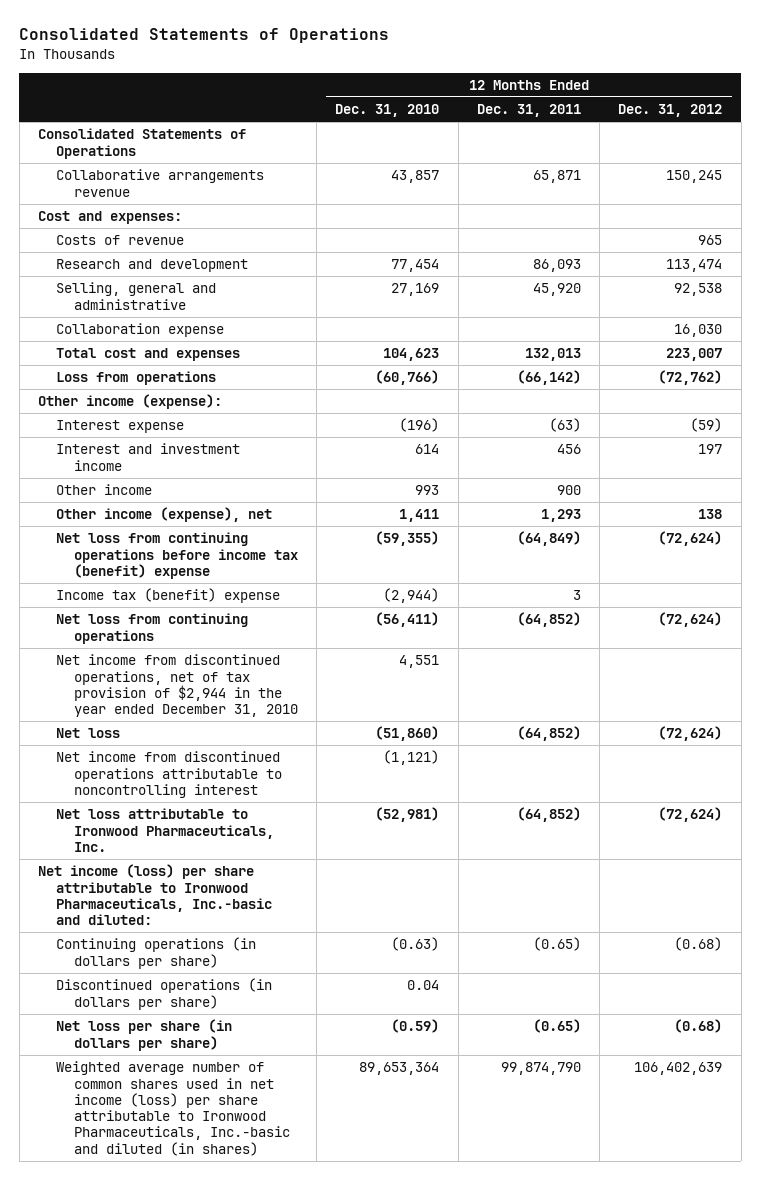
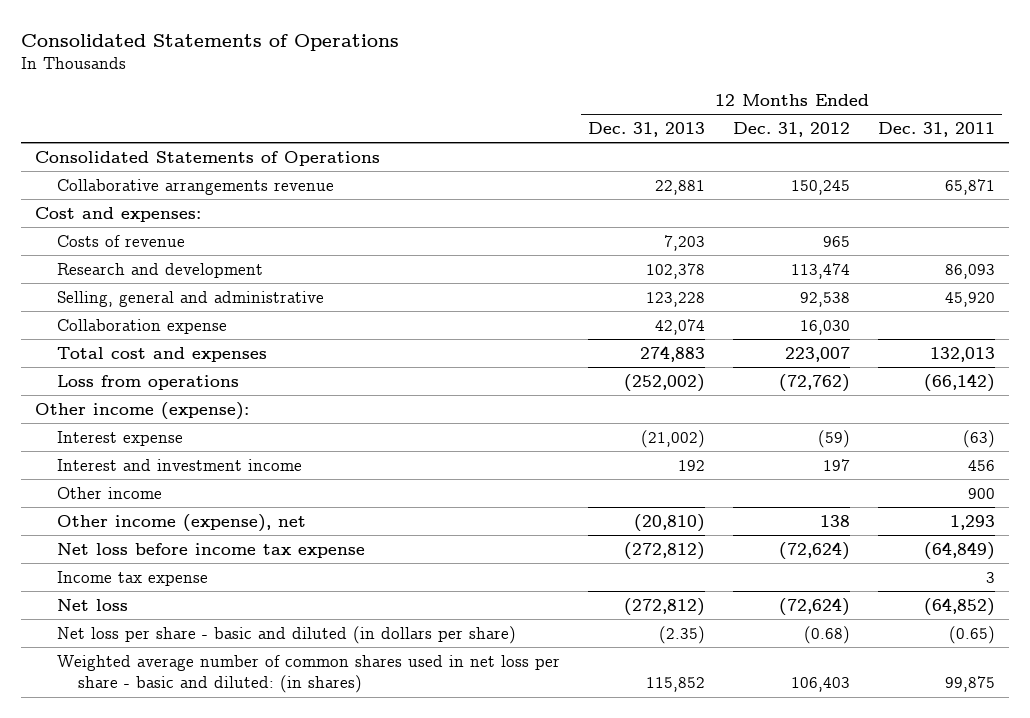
[335,104,440,118] Dec. 31, 2010 -> none
none -> [587,121,705,137] Dec. 31, 2013
[55,613,248,644] Net loss from continuing operations -> none
[55,654,298,718] Net income from discontinued operations, net of tax provision of $2,944 in the year ended December 31, 2010 -> none
[55,532,298,579] Net loss from continuing operations before income tax (benefit) expense -> [56,542,365,558] Net loss before income tax expense
[55,588,280,604] Income tax (benefit) expense -> [56,570,208,586] Income tax expense
[55,751,282,798] Net income from discontinued operations attributable to noncontrolling interest -> none
[55,808,274,852] Net loss attributable to Ironwood Pharmaceuticals, Inc. -> none
[37,864,272,926] Net income (loss) per share attributable to Ironwood Pharmaceuticals, Inc.-basic and diluted: -> none
[55,937,256,969] Continuing operations (in dollars per share) -> none
[55,978,272,1010] Discontinued operations (in dollars per share) -> none
[55,1019,232,1051] Net loss per share (in dollars per share) -> [56,625,516,644] Net loss per share - basic and diluted (in dollars per share)
[55,1061,290,1156] Weighted average number of common shares used in net income (loss) per share attributable to Ironwood Pharmaceuticals, Inc.-basic and diluted (in shares) -> [56,654,560,694] Weighted average number of common shares used in net loss per share - basic and diluted: (in shares)
[500,1062,581,1076] 99,874,790 -> [945,676,996,693] 99,875
[634,1062,723,1076] 106,402,639 -> [791,677,851,693] 106,403

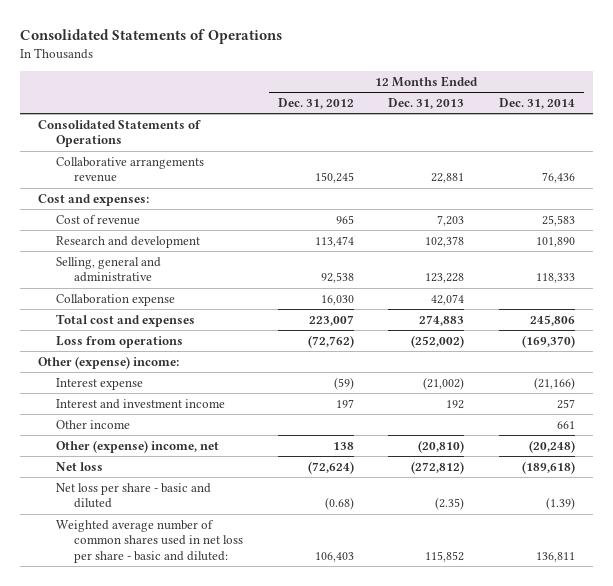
[878,121,996,137] Dec. 31, 2011 -> none
none -> [499,97,576,109] Dec. 31, 2014
[56,234,185,247] Costs of revenue -> [55,214,140,225] Cost of revenue
[34,401,249,420] Other income (expense): -> [37,355,179,369] Other (expense) income:
[56,542,365,558] Net loss before income tax expense -> none
[56,570,208,586] Income tax expense -> none
[56,513,306,532] Other income (expense), net -> [55,439,219,453] Other (expense) income, net
[56,625,516,644] Net loss per share - basic and diluted (in dollars per share) -> [55,482,211,509] Net loss per share - basic and diluted
[56,654,560,694] Weighted average number of common shares used in net loss per share - basic and diluted: (in shares) -> [55,519,243,563] Weighted average number of common shares used in net loss per share - basic and diluted:

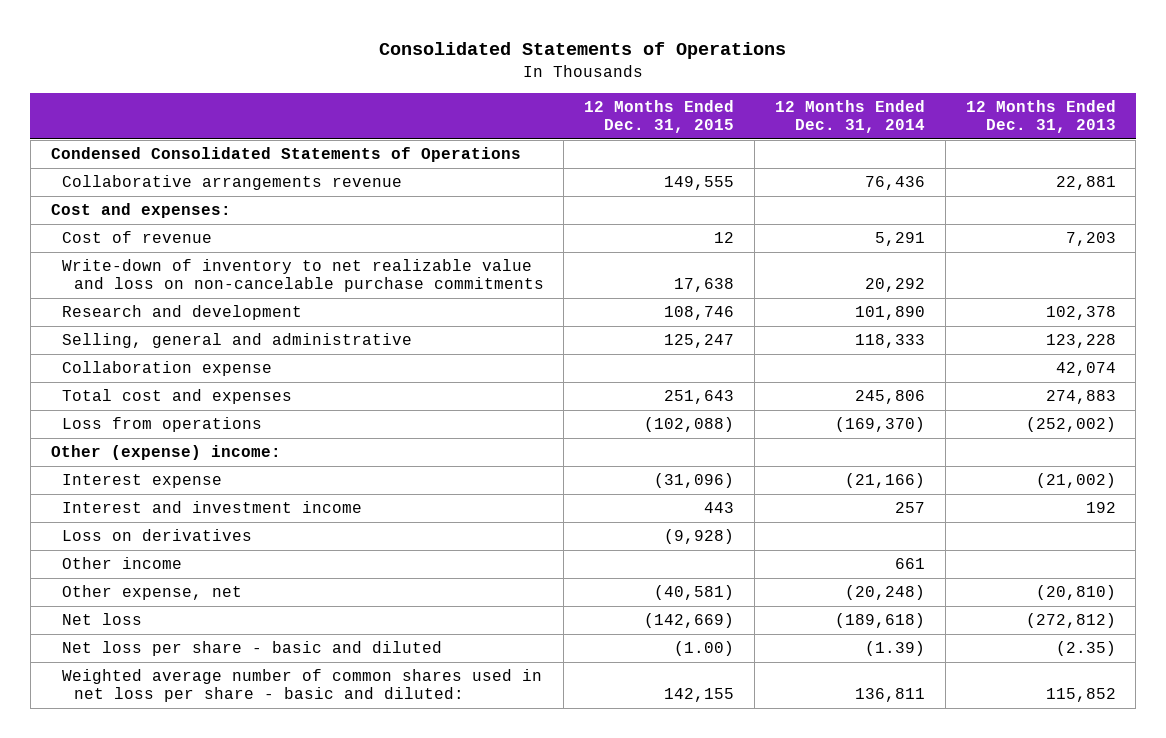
[277,97,354,109] Dec. 31, 2012 -> none
none -> [584,99,735,134] 12 Months Ended Dec. 31, 2015
[37,119,201,148] Consolidated Statements of Operations -> [50,147,521,163] Condensed Consolidated Statements of Operations
[542,214,576,226] 25,583 -> [874,232,925,247] 5,291
none -> [62,259,544,293] Write-down of inventory to net realizable value and loss on non-cancelable purchase commitments
none -> [62,529,253,542] Loss on derivatives
[55,439,219,453] Other (expense) income, net -> [62,585,243,601] Other expense, net

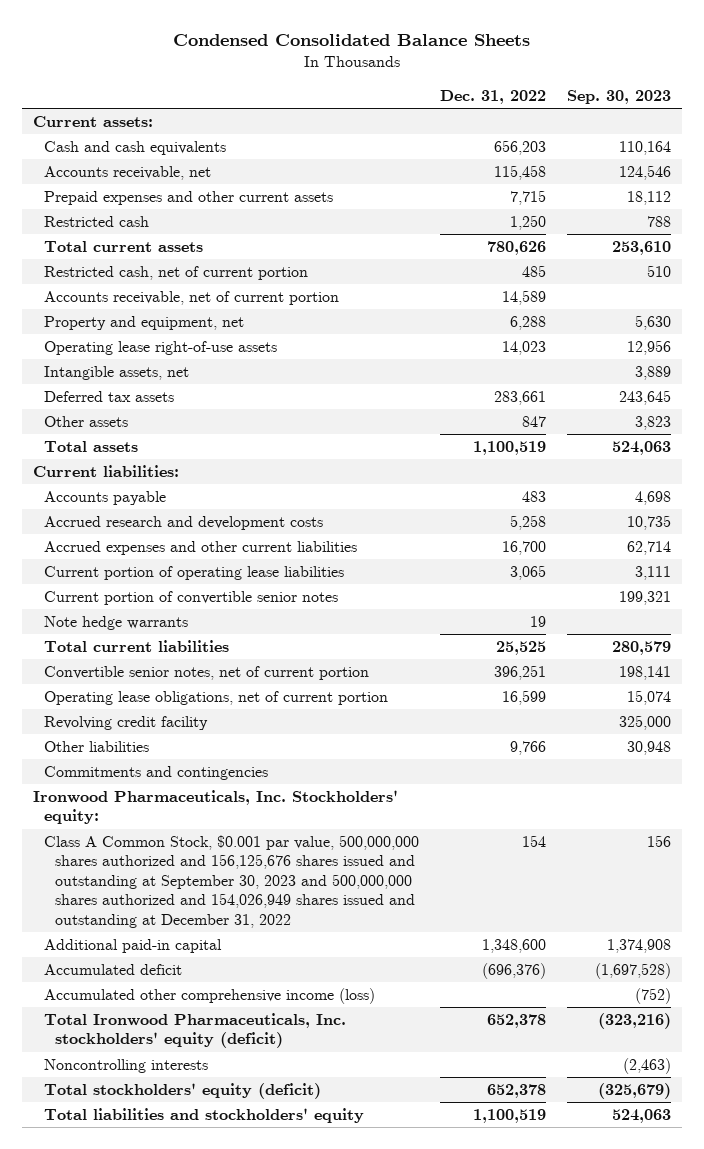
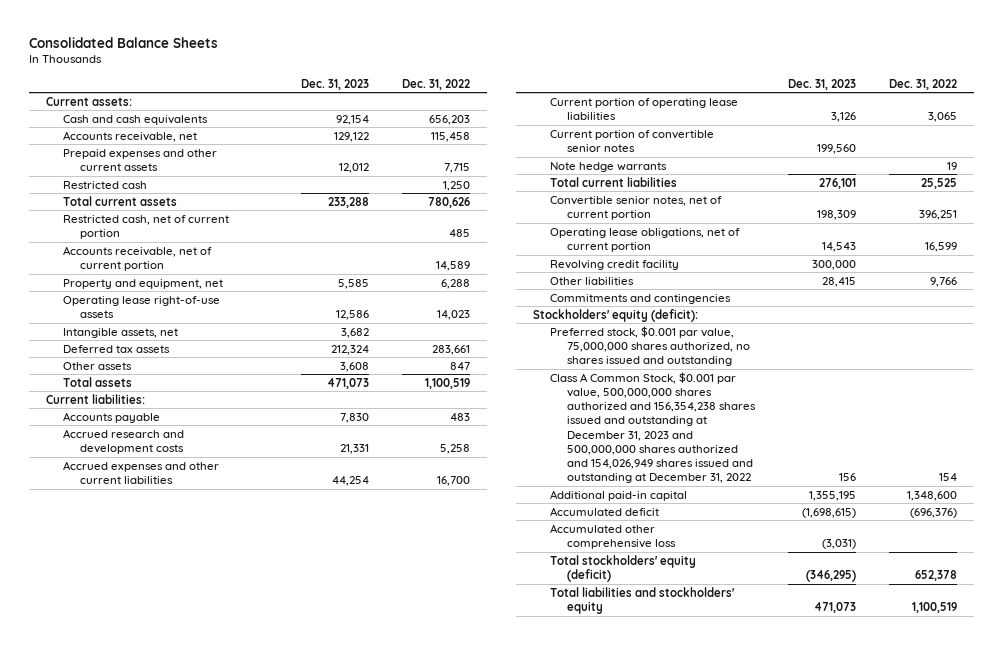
[172,34,530,47] Condensed Consolidated Balance Sheets -> [29,36,219,48] Consolidated Balance Sheets
[567,89,672,104] Sep. 30, 2023 -> none
none -> [301,78,370,90] Dec. 31, 2023
[32,790,398,825] Ironwood Pharmaceuticals, Inc. Stockholders' equity: -> [532,308,698,322] Stockholders' equity (deficit):
none -> [549,325,750,367] Preferred stock, $0.001 par value, 75,000,000 shares authorized, no shares issued and outstanding
[43,835,419,928] Class A Common Stock, $0.001 par value, 500,000,000 shares authorized and 156,125,676 shares issued and outstanding at September 30, 2023 and 500,000,000 shares authorized and 154,026,949 shares issued and outstanding at December 31, 2022 -> [549,371,756,484] Class A Common Stock, $0.001 par value, 500,000,000 shares authorized and 156,354,238 shares issued and outstanding at December 31, 2023 and 500,000,000 shares authorized and 154,026,949 shares issued and outstanding at December 31, 2022
[43,1013,346,1049] Total Ironwood Pharmaceuticals, Inc. stockholders' equity (deficit) -> none
[43,1059,208,1074] Noncontrolling interests -> none
[43,988,375,1005] Accumulated other comprehensive income (loss) -> [549,523,676,550] Accumulated other comprehensive loss

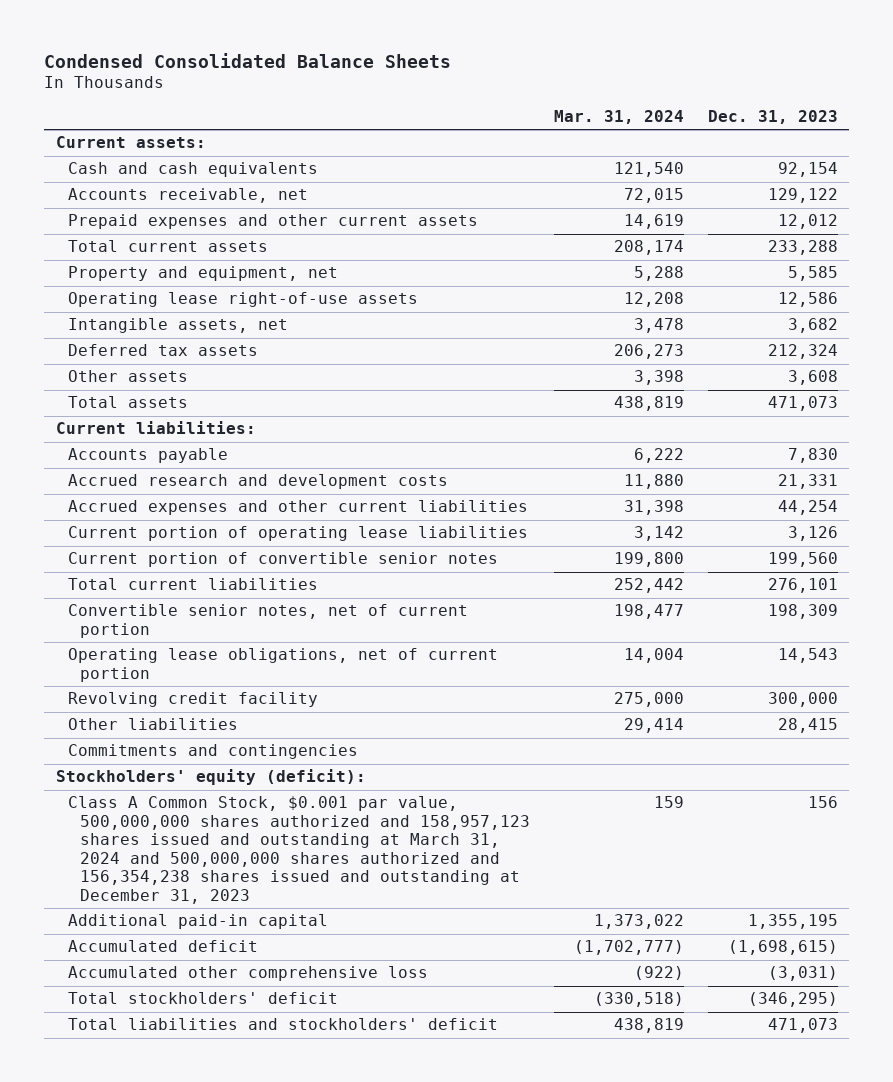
[29,36,219,48] Consolidated Balance Sheets -> [43,52,451,68] Condensed Consolidated Balance Sheets
[402,78,471,90] Dec. 31, 2022 -> none
none -> [553,109,684,124] Mar. 31, 2024
[63,180,148,189] Restricted cash -> none
[63,214,230,240] Restricted cash, net of current portion -> none
[63,245,213,272] Accounts receivable, net of current portion -> none
[549,161,667,172] Note hedge warrants -> none
[549,325,750,367] Preferred stock, $0.001 par value, 75,000,000 shares authorized, no shares issued and outstanding -> none
[549,371,756,484] Class A Common Stock, $0.001 par value, 500,000,000 shares authorized and 156,354,238 shares issued and outstanding at December 31, 2023 and 500,000,000 shares authorized and 154,026,949 shares issued and outstanding at December 31, 2022 -> [67,796,530,904] Class A Common Stock, $0.001 par value, 500,000,000 shares authorized and 158,957,123 shares issued and outstanding at March 31, 2024 and 500,000,000 shares authorized and 156,354,238 shares issued and outstanding at December 31, 2023
[549,554,696,583] Total stockholders' equity (deficit) -> [67,992,338,1005] Total stockholders' deficit
[549,586,735,615] Total liabilities and stockholders' equity -> [67,1018,498,1031] Total liabilities and stockholders' deficit

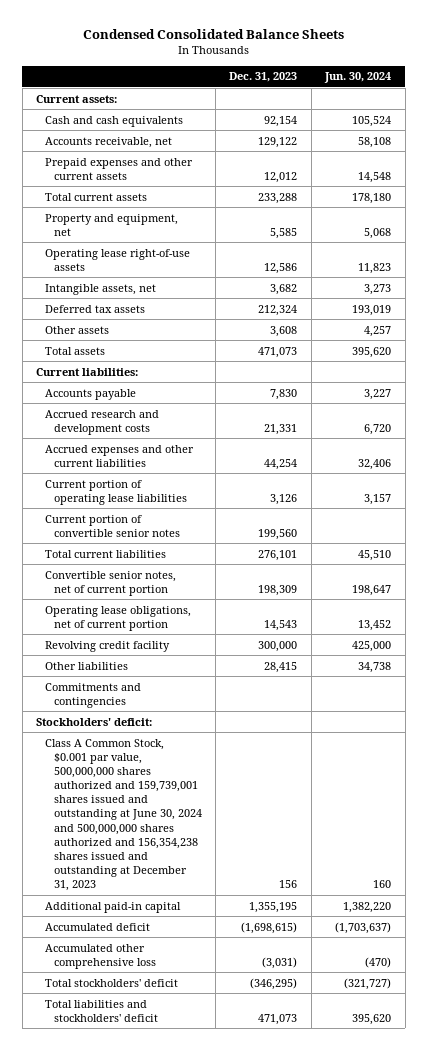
[553,109,684,124] Mar. 31, 2024 -> none
none -> [324,72,392,84] Jun. 30, 2024
[55,769,366,786] Stockholders' equity (deficit): -> [36,717,153,726] Stockholders' deficit:
[67,796,530,904] Class A Common Stock, $0.001 par value, 500,000,000 shares authorized and 158,957,123 shares issued and outstanding at March 31, 2024 and 500,000,000 shares authorized and 156,354,238 shares issued and outstanding at December 31, 2023 -> [44,738,202,892] Class A Common Stock, $0.001 par value, 500,000,000 shares authorized and 159,739,001 shares issued and outstanding at June 30, 2024 and 500,000,000 shares authorized and 156,354,238 shares issued and outstanding at December 31, 2023

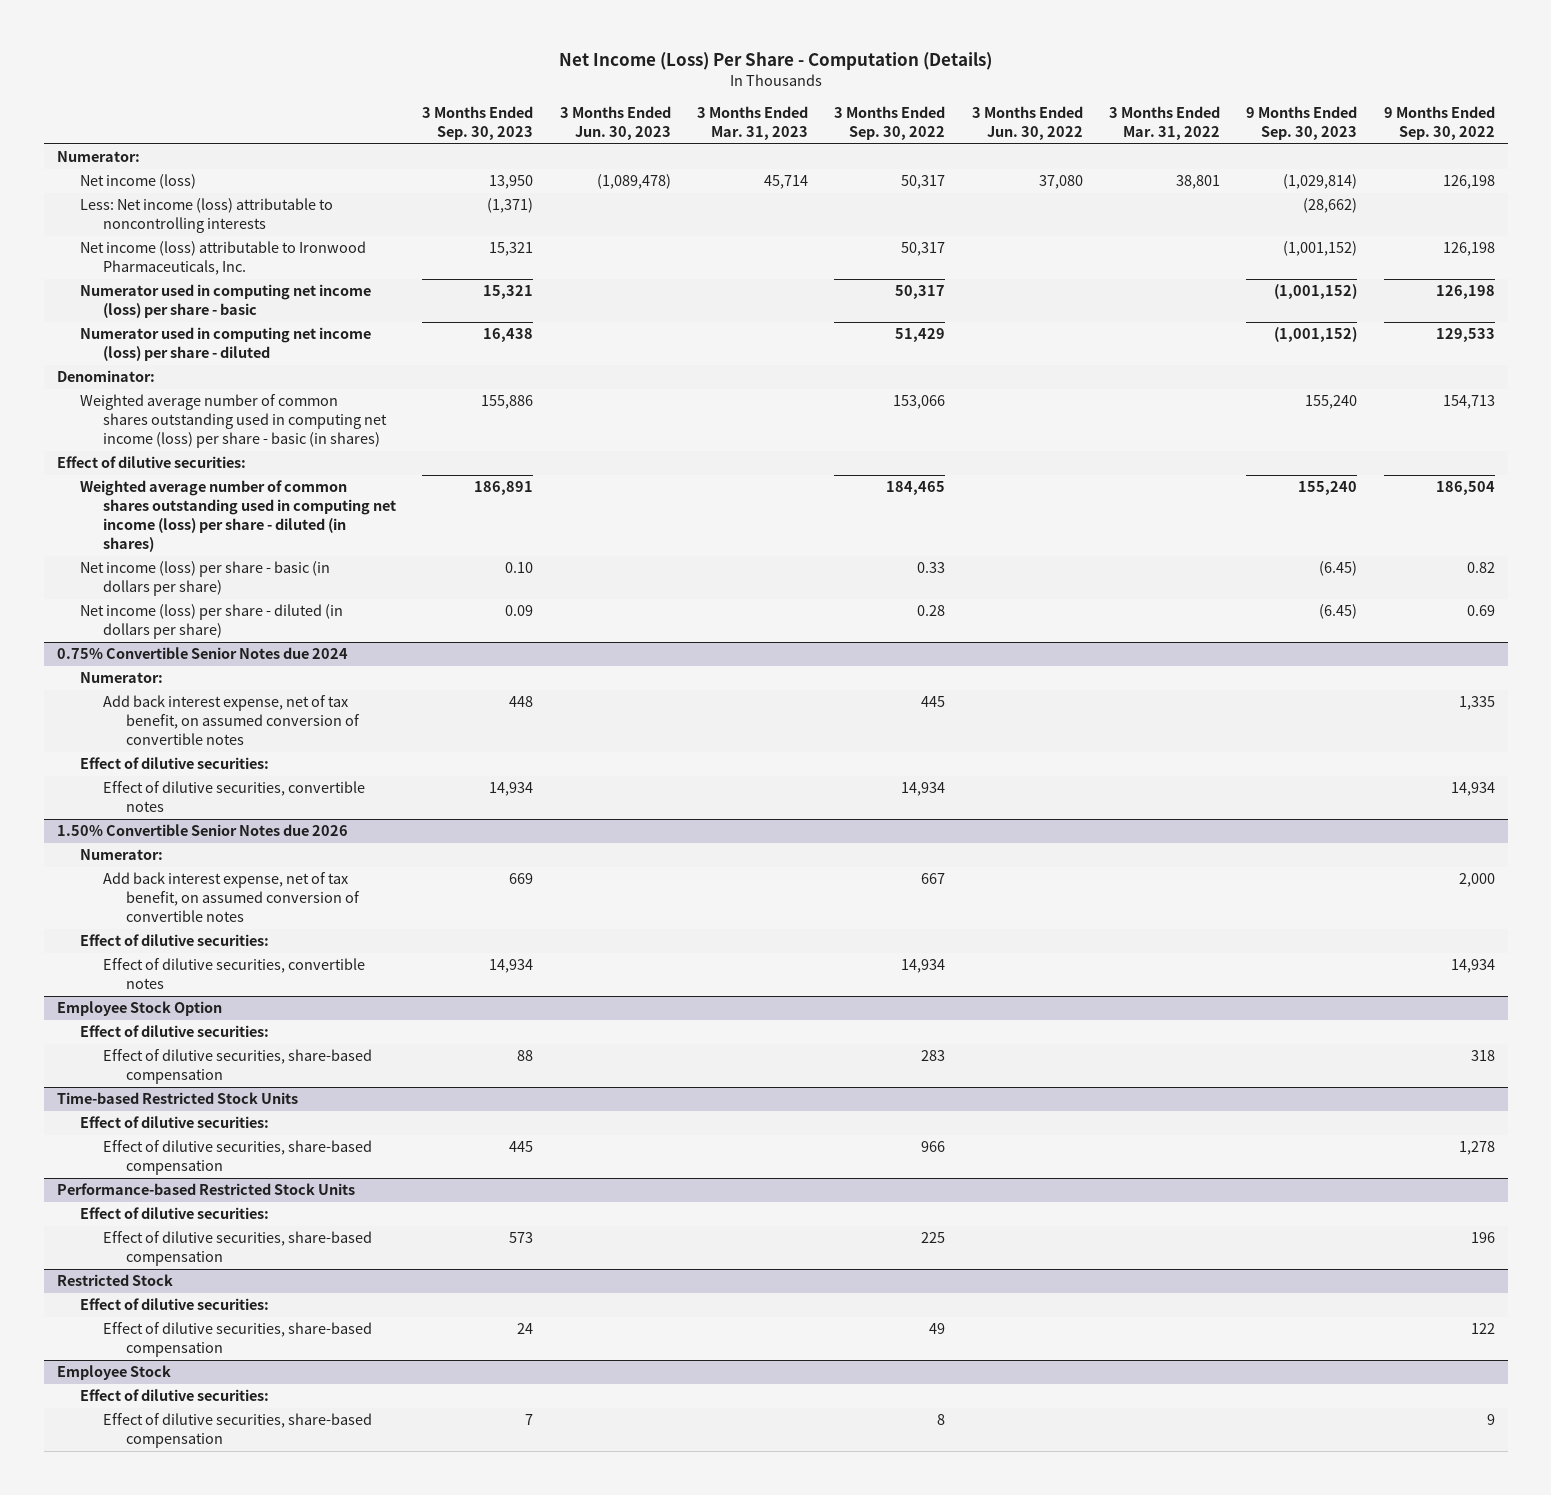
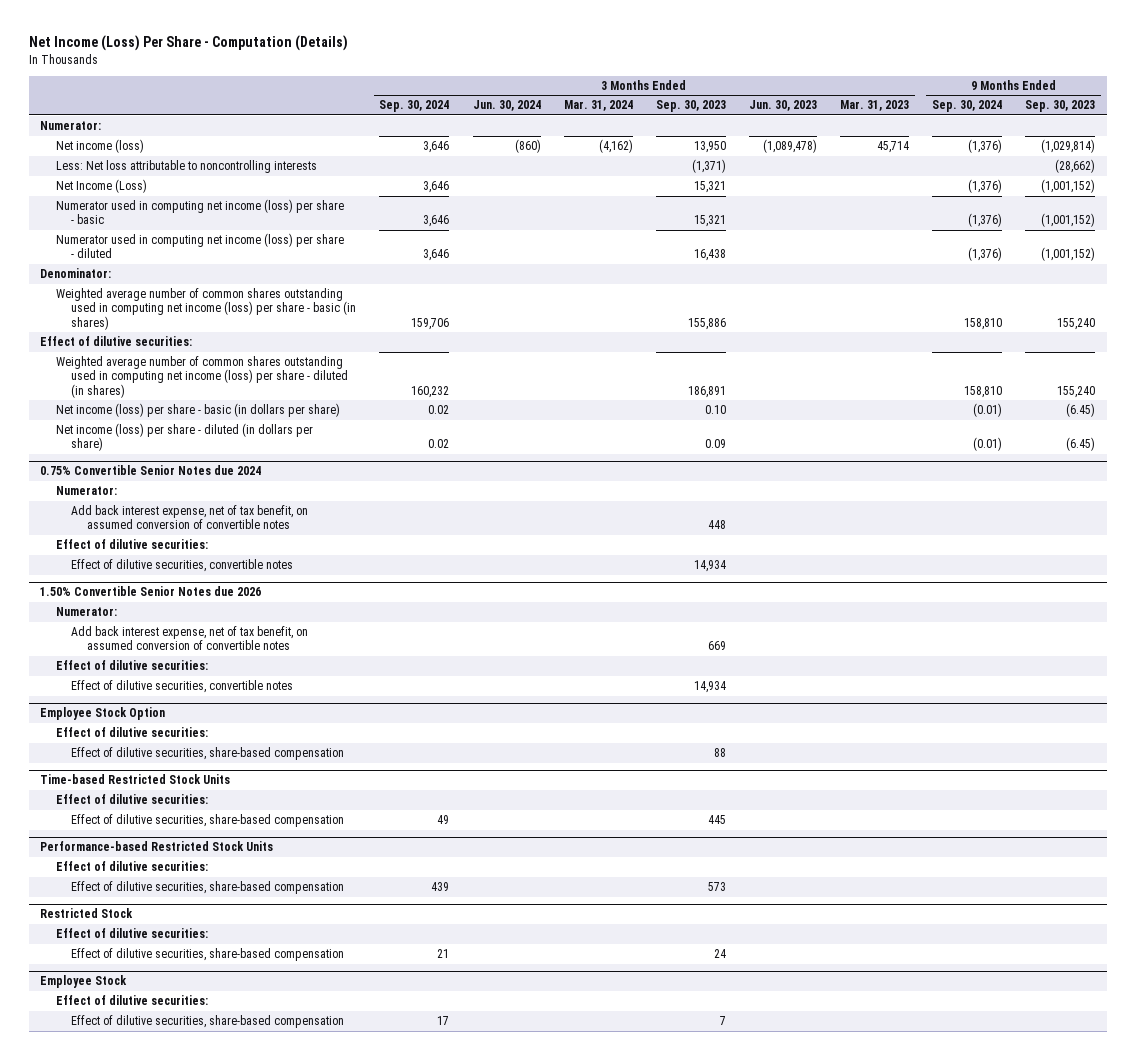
[834,106,946,141] 3 Months Ended Sep. 30, 2022 -> none
[971,106,1083,141] 3 Months Ended Jun. 30, 2022 -> none
[1108,106,1220,141] 3 Months Ended Mar. 31, 2022 -> none
[1383,106,1495,141] 9 Months Ended Sep. 30, 2022 -> none
none -> [379,100,450,113] Sep. 30, 2024
none -> [472,100,541,112] Jun. 30, 2024
none -> [563,100,633,112] Mar. 31, 2024
none -> [932,100,1003,113] Sep. 30, 2024
[79,198,333,234] Less: Net income (loss) attributable to noncontrolling interests -> [55,160,317,174] Less: Net loss attributable to noncontrolling interests
[79,241,366,276] Net income (loss) attributable to Ironwood Pharmaceuticals, Inc. -> [55,179,147,194] Net Income (Loss)

